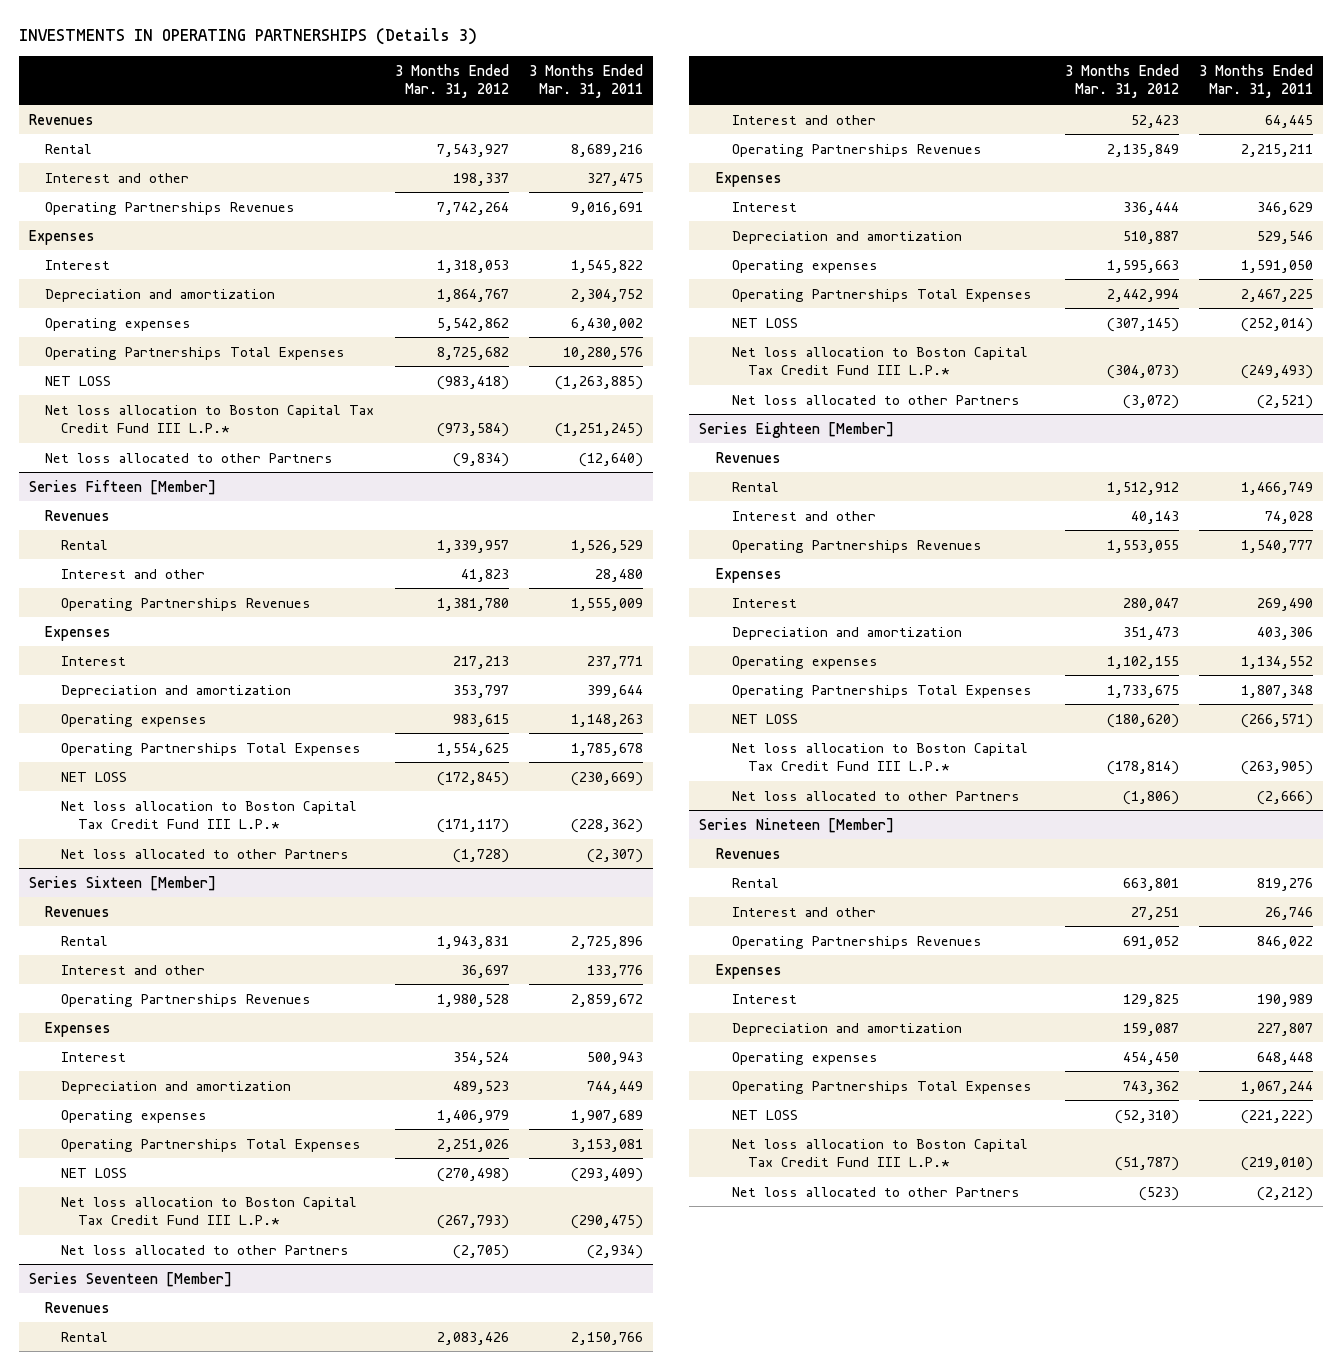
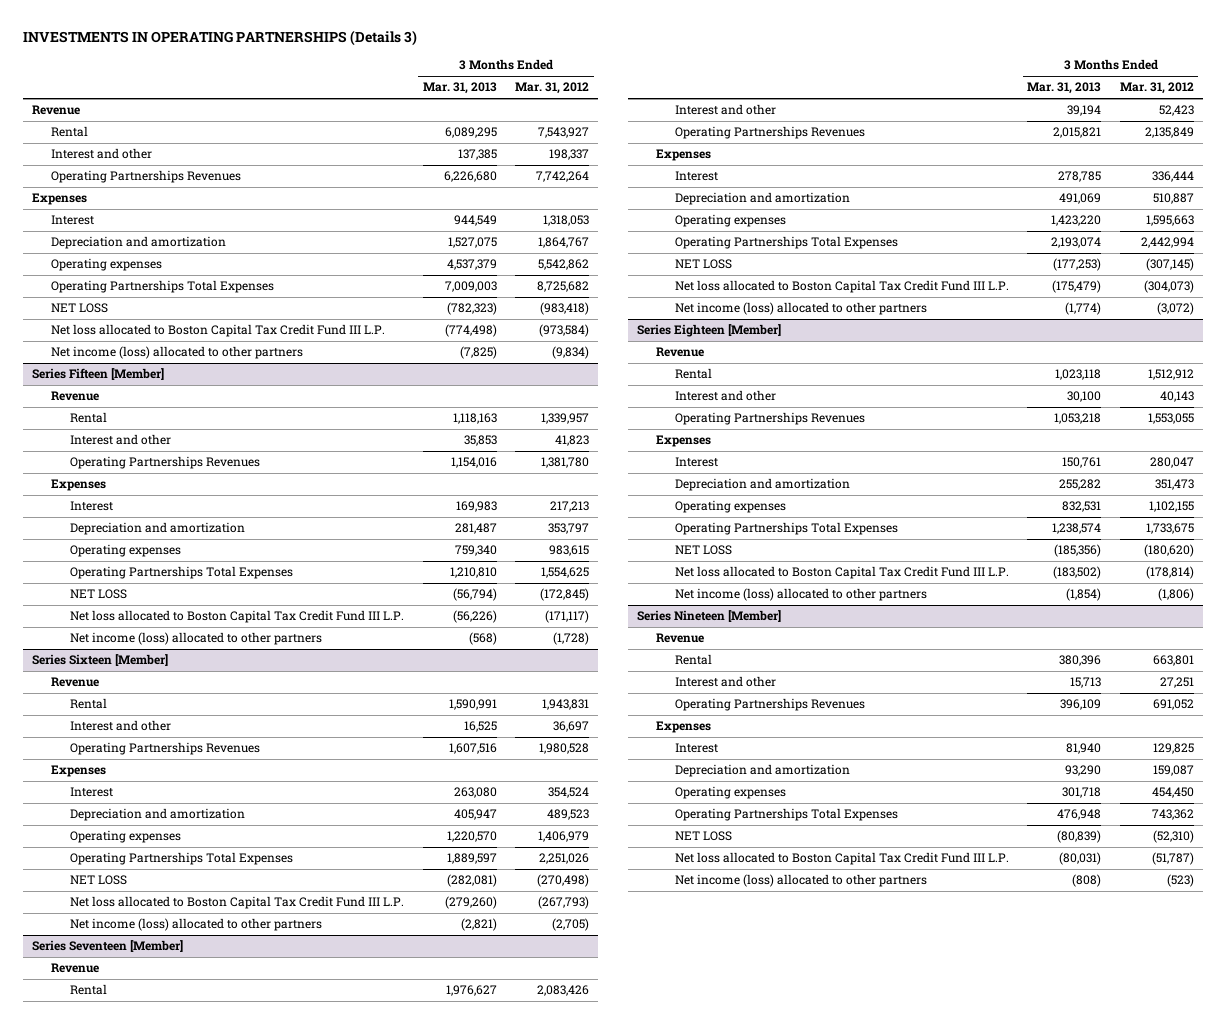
[528,63,643,99] 3 Months Ended Mar. 31, 2011 -> none
none -> [422,82,497,95] Mar. 31, 2013
[29,113,95,125] Revenues -> [32,105,81,116] Revenue
[45,404,375,434] Net loss allocation to Boston Capital Tax Credit Fund III L.P.* -> [51,324,386,338] Net loss allocated to Boston Capital Tax Credit Fund III L.P.
[45,452,334,463] Net loss allocated to other Partners -> [51,346,304,360] Net income (loss) allocated to other partners
[45,509,111,521] Revenues -> [51,391,100,402] Revenue
[61,800,358,830] Net loss allocation to Boston Capital Tax Credit Fund III L.P.* -> [70,610,405,624] Net loss allocated to Boston Capital Tax Credit Fund III L.P.
[61,848,350,859] Net loss allocated to other Partners -> [70,632,323,646] Net income (loss) allocated to other partners
[45,905,111,917] Revenues -> [51,677,100,688] Revenue
[61,1196,358,1226] Net loss allocation to Boston Capital Tax Credit Fund III L.P.* -> [70,896,405,910] Net loss allocated to Boston Capital Tax Credit Fund III L.P.
[61,1244,350,1255] Net loss allocated to other Partners -> [70,918,323,932] Net income (loss) allocated to other partners
[45,1301,111,1313] Revenues -> [51,963,100,974] Revenue
[731,346,1028,376] Net loss allocation to Boston Capital Tax Credit Fund III L.P.* -> [675,280,1010,294] Net loss allocated to Boston Capital Tax Credit Fund III L.P.
[731,394,1020,405] Net loss allocated to other Partners -> [675,302,928,316] Net income (loss) allocated to other partners
[715,451,781,463] Revenues -> [656,347,705,358] Revenue
[731,742,1028,772] Net loss allocation to Boston Capital Tax Credit Fund III L.P.* -> [675,566,1010,580] Net loss allocated to Boston Capital Tax Credit Fund III L.P.
[731,790,1020,801] Net loss allocated to other Partners -> [675,588,928,602] Net income (loss) allocated to other partners
[715,847,781,859] Revenues -> [656,633,705,644] Revenue
[731,1138,1028,1168] Net loss allocation to Boston Capital Tax Credit Fund III L.P.* -> [675,852,1010,866] Net loss allocated to Boston Capital Tax Credit Fund III L.P.
[731,1186,1020,1197] Net loss allocated to other Partners -> [675,874,928,888] Net income (loss) allocated to other partners

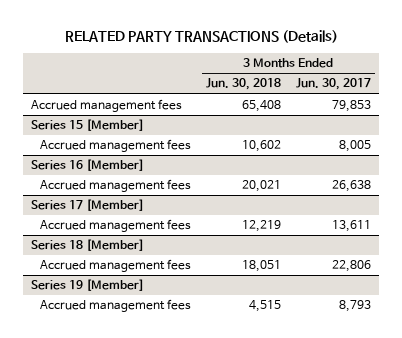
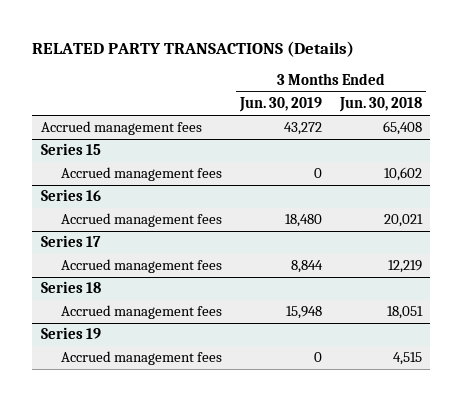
[296,78,372,91] Jun. 30, 2017 -> none
none -> [239,97,323,113] Jun. 30, 2019
[30,119,144,132] Series 15 [Member] -> [41,143,102,156] Series 15
[30,159,144,172] Series 16 [Member] -> [41,189,102,202] Series 16
[30,199,144,212] Series 17 [Member] -> [41,235,102,248] Series 17
[30,239,144,252] Series 18 [Member] -> [41,281,102,294] Series 18
[30,279,144,292] Series 19 [Member] -> [41,327,102,340] Series 19

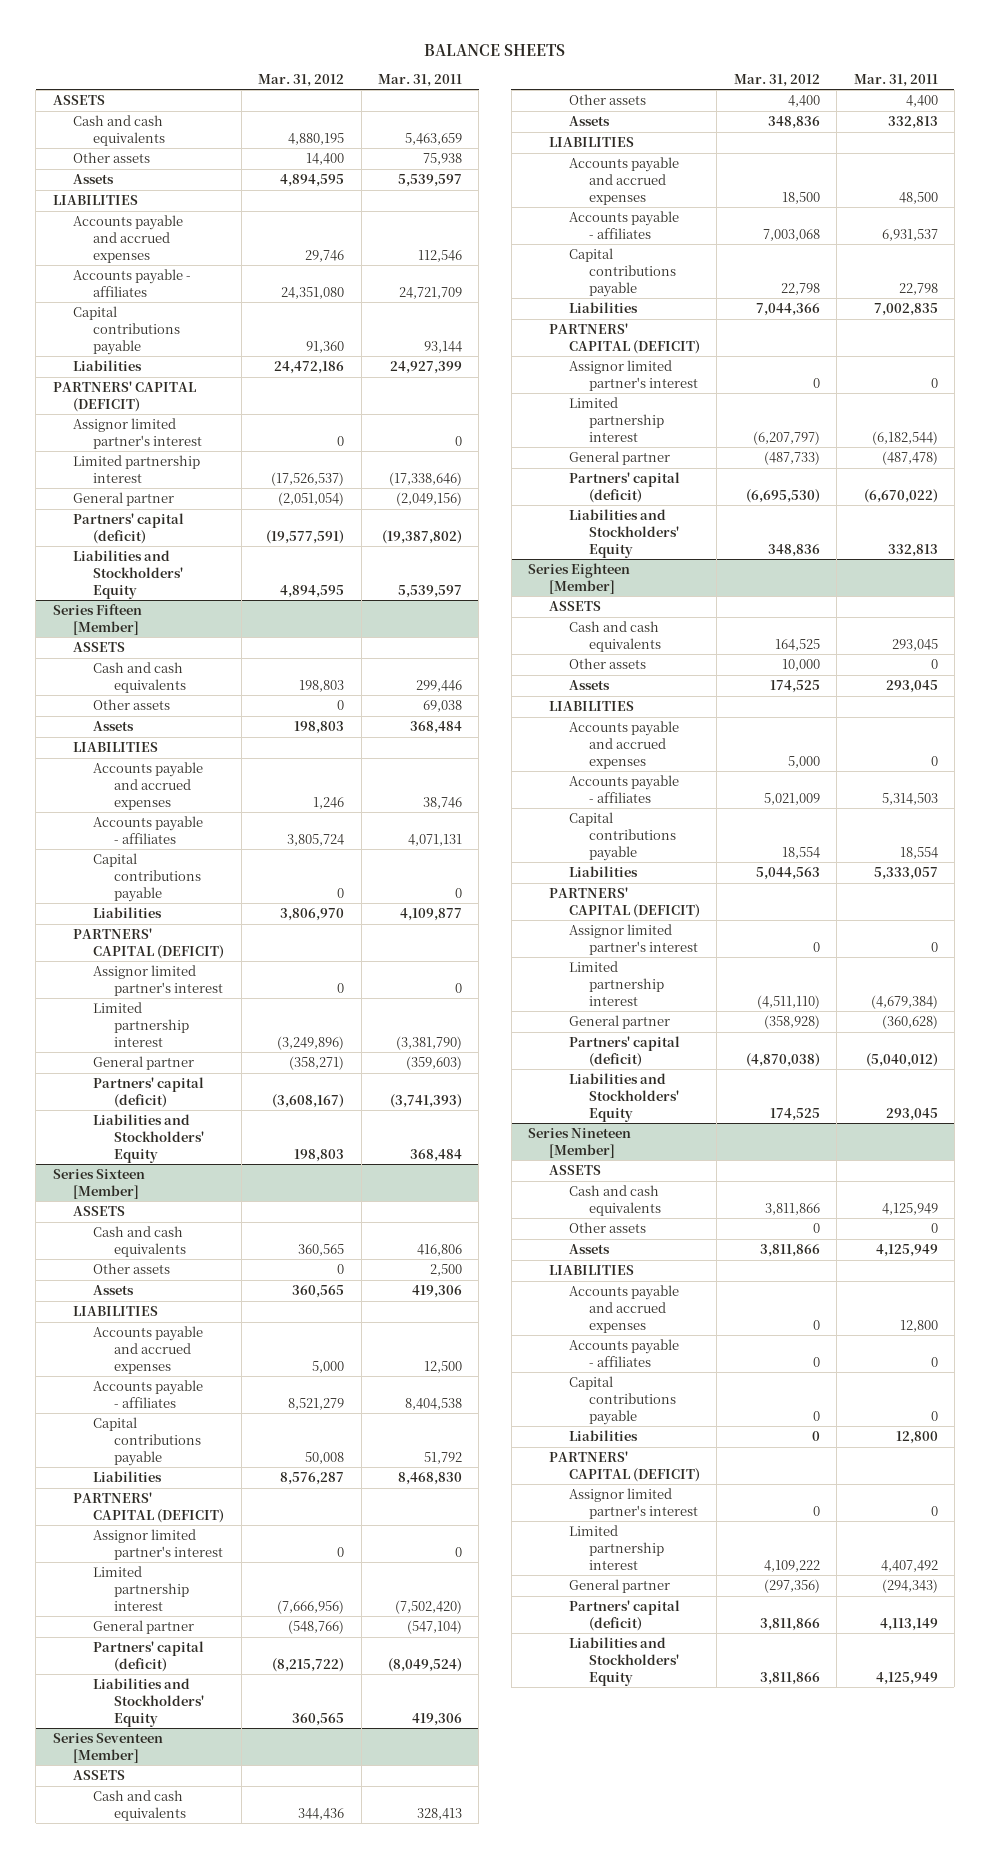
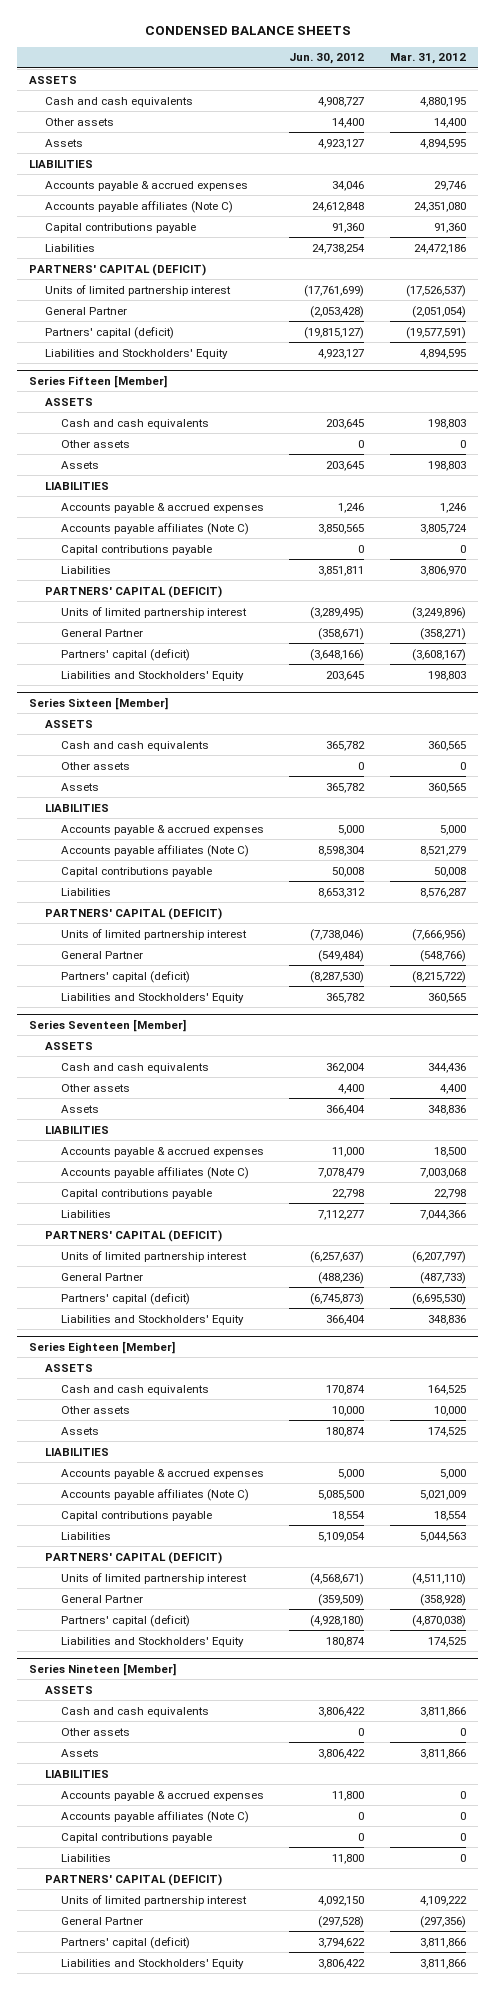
[424,43,566,56] BALANCE SHEETS -> [144,25,351,35] CONDENSED BALANCE SHEETS
[377,73,462,87] Mar. 31, 2011 -> none
none -> [289,53,365,65] Jun. 30, 2012
[72,215,183,263] Accounts payable and accrued expenses -> [45,180,249,191] Accounts payable & accrued expenses
[72,269,191,297] Accounts payable - affiliates -> [45,200,234,213] Accounts payable affiliates (Note C)
[72,418,203,449] Assignor limited partner's interest -> none
[72,455,200,483] Limited partnership interest -> [45,284,232,296] Units of limited partnership interest
[72,492,174,507] General partner -> [45,306,128,315] General Partner
[93,762,204,810] Accounts payable and accrued expenses -> [61,502,265,513] Accounts payable & accrued expenses
[93,816,204,844] Accounts payable - affiliates -> [61,522,250,535] Accounts payable affiliates (Note C)
[93,965,223,996] Assignor limited partner's interest -> none
[93,1002,189,1047] Limited partnership interest -> [61,606,248,618] Units of limited partnership interest
[93,1056,195,1071] General partner -> [61,628,144,637] General Partner
[93,1326,204,1374] Accounts payable and accrued expenses -> [61,824,265,835] Accounts payable & accrued expenses
[93,1380,204,1408] Accounts payable - affiliates -> [61,844,250,857] Accounts payable affiliates (Note C)
[93,1529,223,1560] Assignor limited partner's interest -> none
[93,1566,189,1611] Limited partnership interest -> [61,928,248,940] Units of limited partnership interest
[93,1620,195,1635] General partner -> [61,950,144,959] General Partner
[568,157,679,205] Accounts payable and accrued expenses -> [61,1146,265,1157] Accounts payable & accrued expenses
[568,211,679,239] Accounts payable - affiliates -> [61,1166,250,1179] Accounts payable affiliates (Note C)
[568,360,699,391] Assignor limited partner's interest -> none
[568,397,665,442] Limited partnership interest -> [61,1250,248,1262] Units of limited partnership interest
[568,451,670,466] General partner -> [61,1272,144,1281] General Partner
[568,721,679,769] Accounts payable and accrued expenses -> [61,1468,265,1479] Accounts payable & accrued expenses
[568,775,679,803] Accounts payable - affiliates -> [61,1488,250,1501] Accounts payable affiliates (Note C)
[568,924,699,955] Assignor limited partner's interest -> none
[568,961,665,1006] Limited partnership interest -> [61,1572,248,1584] Units of limited partnership interest
[568,1015,670,1030] General partner -> [61,1594,144,1603] General Partner
[568,1285,679,1333] Accounts payable and accrued expenses -> [61,1790,265,1801] Accounts payable & accrued expenses
[568,1339,679,1367] Accounts payable - affiliates -> [61,1810,250,1823] Accounts payable affiliates (Note C)
[568,1488,699,1519] Assignor limited partner's interest -> none
[568,1525,665,1570] Limited partnership interest -> [61,1894,248,1906] Units of limited partnership interest
[568,1579,670,1594] General partner -> [61,1916,144,1925] General Partner

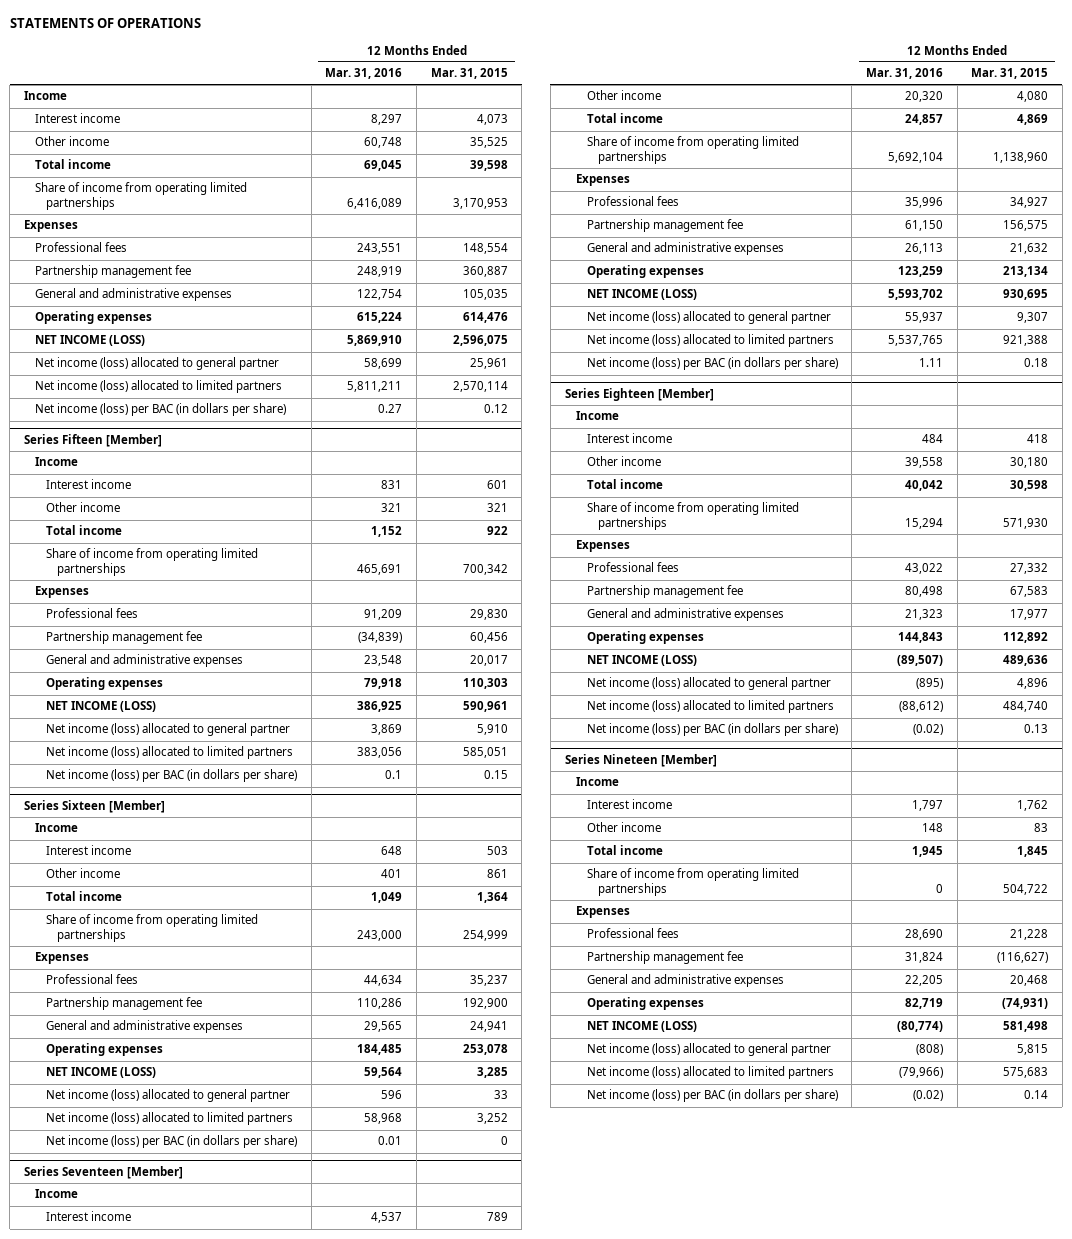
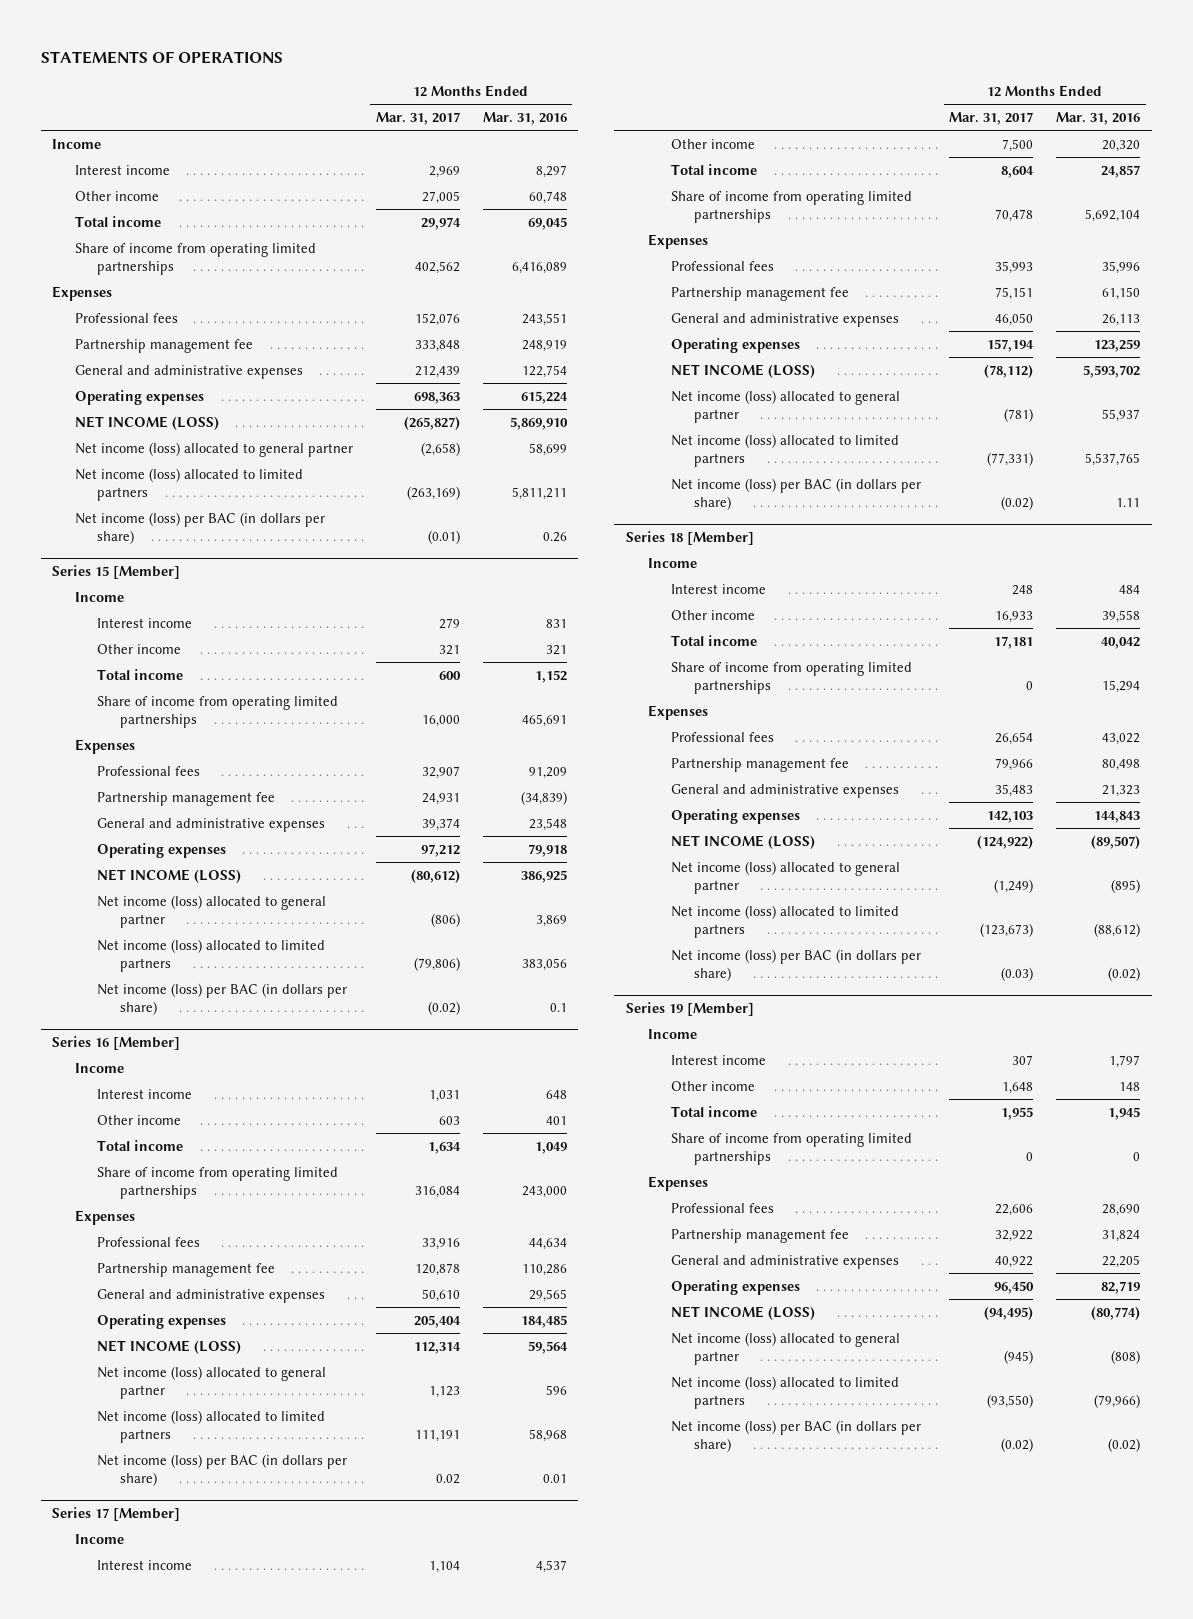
[430,68,508,80] Mar. 31, 2015 -> none
none -> [375,112,460,126] Mar. 31, 2017
[378,404,403,414] 0.27 -> [542,531,567,542] 0.26
[23,433,162,447] Series Fifteen [Member] -> [52,564,181,579] Series 15 [Member]
[23,799,165,813] Series Sixteen [Member] -> [52,1035,181,1050] Series 16 [Member]
[23,1165,183,1179] Series Seventeen [Member] -> [52,1506,181,1521] Series 17 [Member]
[564,387,714,401] Series Eighteen [Member] -> [625,530,754,545] Series 18 [Member]
[564,753,717,767] Series Nineteen [Member] -> [625,1001,754,1016] Series 19 [Member]

